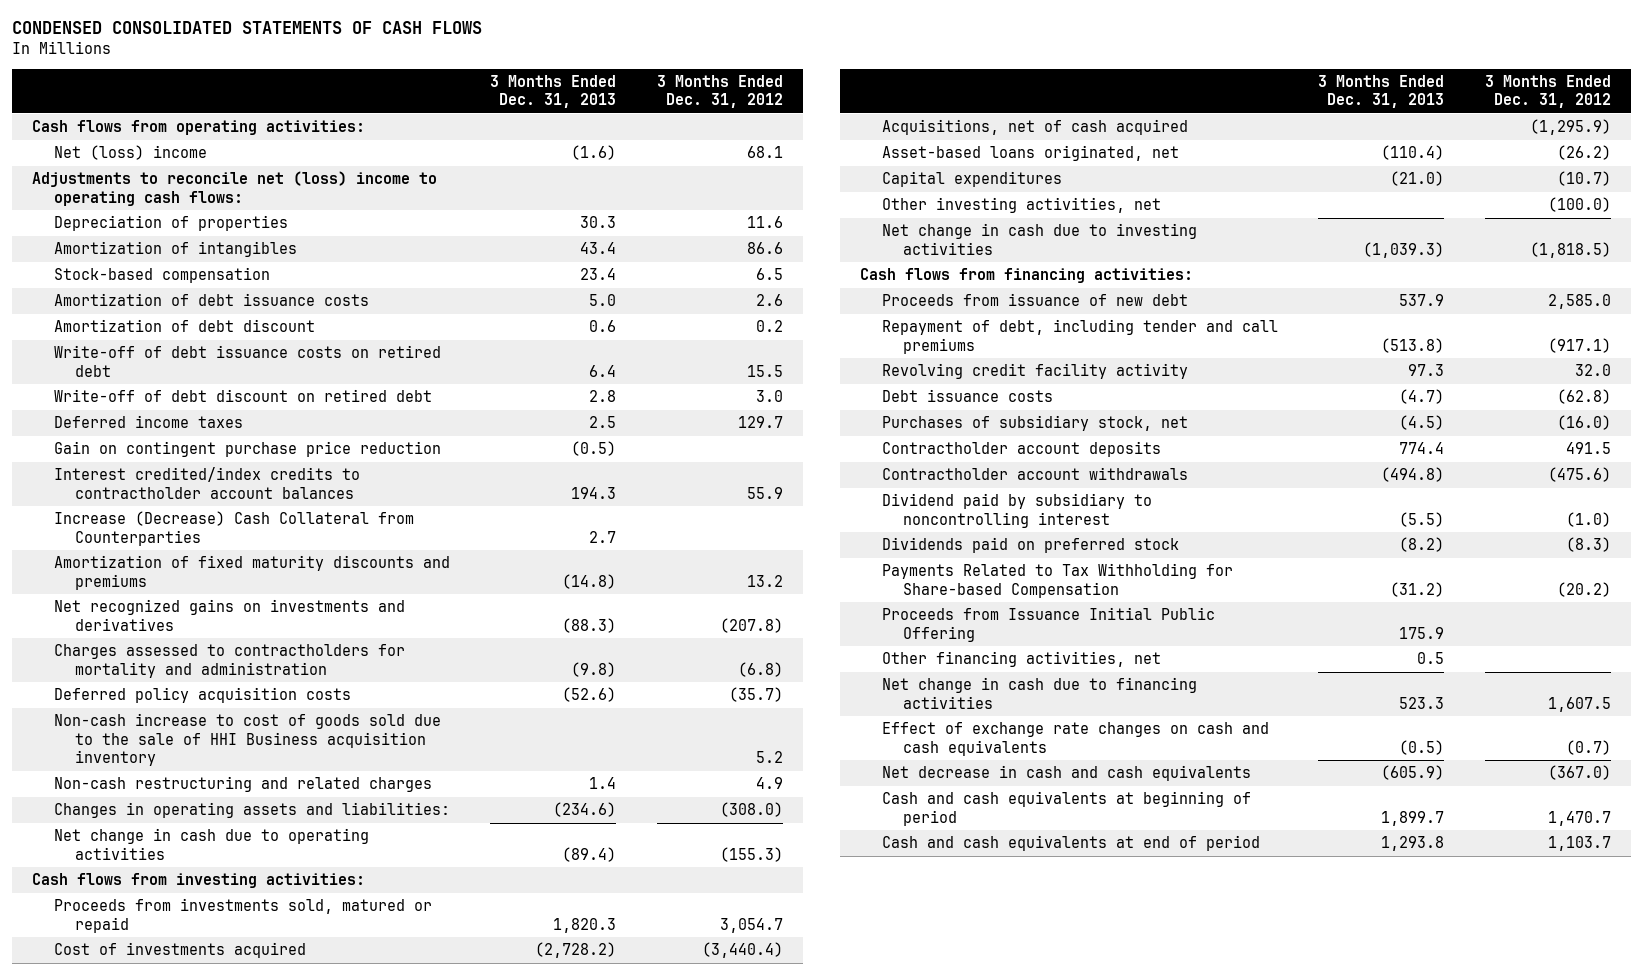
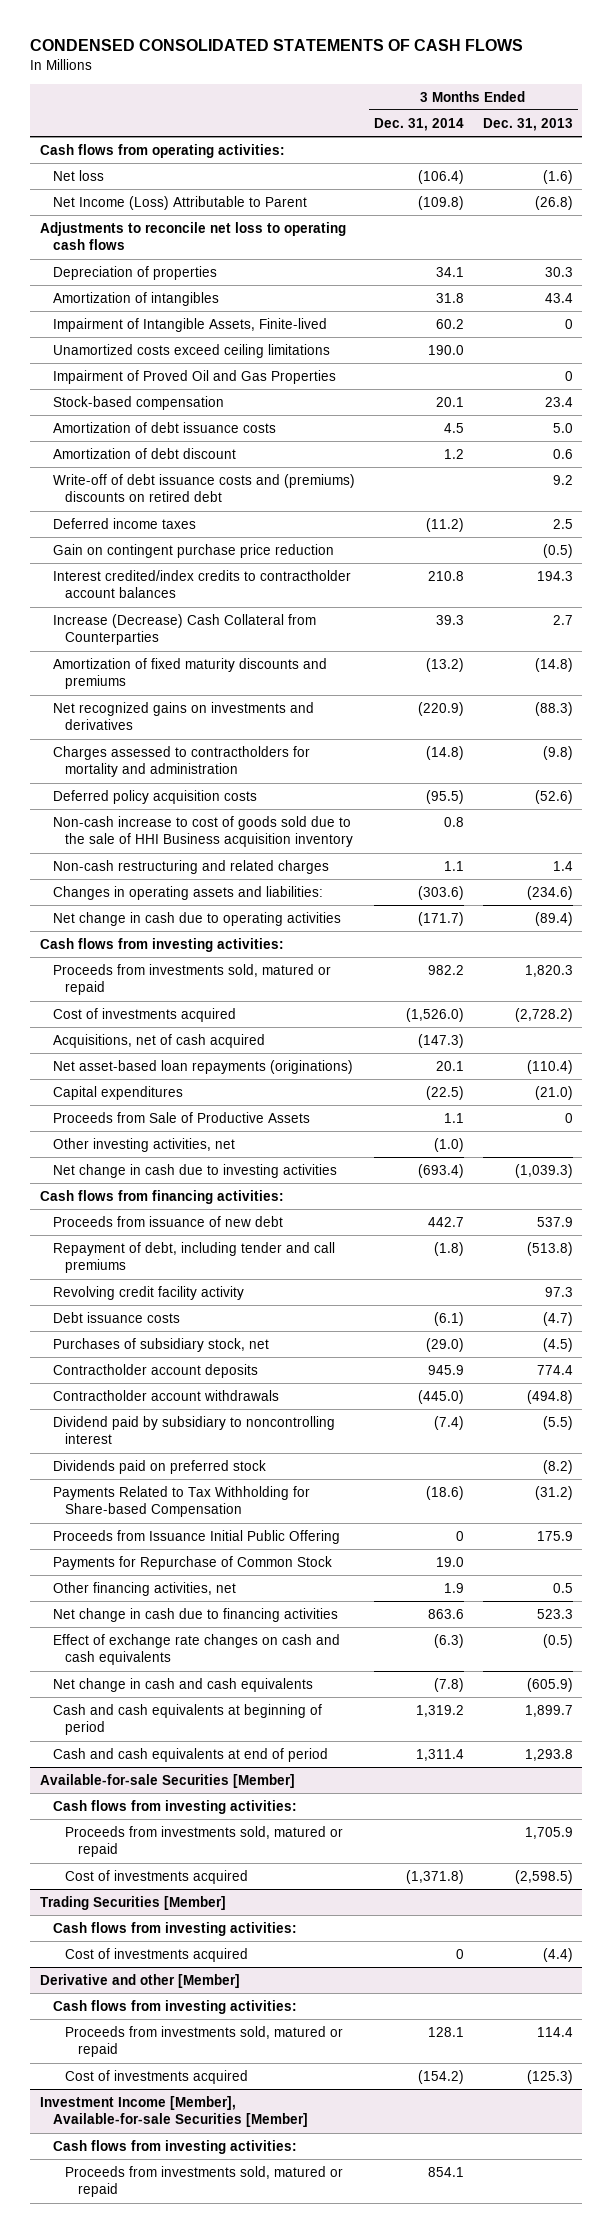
[657,74,784,109] 3 Months Ended Dec. 31, 2012 -> none
none -> [373,117,464,131] Dec. 31, 2014
[53,145,207,161] Net (loss) income -> [52,169,104,181] Net loss
none -> [52,195,307,210] Net Income (Loss) Attributable to Parent
[32,171,438,206] Adjustments to reconcile net (loss) income to operating cash flows: -> [39,221,346,251] Adjustments to reconcile net loss to operating cash flows
none -> [52,317,327,332] Impairment of Intangible Assets, Finite-lived
none -> [52,343,330,358] Unamortized costs exceed ceiling limitations
none -> [52,369,336,384] Impairment of Proved Oil and Gas Properties
[53,389,432,403] Write-off of debt discount on retired debt -> none
[53,345,441,377] Write-off of debt issuance costs on retired debt -> [52,473,355,503] Write-off of debt issuance costs and (premiums) discounts on retired debt
[589,364,617,377] 6.4 -> [552,474,573,485] 9.2
[881,145,1179,162] Asset-based loans originated, net -> [52,1059,353,1074] Net asset-based loan repayments (originations)
none -> [52,1111,310,1123] Proceeds from Sale of Productive Assets
none -> [52,1555,332,1570] Payments for Repurchase of Common Stock
[881,765,1251,782] Net decrease in cash and cash equivalents -> [52,1677,313,1692] Net change in cash and cash equivalents
none -> [39,1773,295,1788] Available-for-sale Securities [Member]
none -> [52,1799,297,1814] Cash flows from investing activities:
none -> [65,1825,344,1858] Proceeds from investments sold, matured or repaid
none -> [65,1869,249,1884] Cost of investments acquired
none -> [39,1895,226,1910] Trading Securities [Member]
none -> [52,1921,297,1936] Cash flows from investing activities:
none -> [65,1947,249,1962] Cost of investments acquired
none -> [39,1973,240,1988] Derivative and other [Member]
none -> [52,1999,297,2014] Cash flows from investing activities:
none -> [65,2025,344,2058] Proceeds from investments sold, matured or repaid
none -> [65,2069,249,2084] Cost of investments acquired
none -> [39,2095,308,2128] Investment Income [Member], Available-for-sale Securities [Member]
none -> [52,2139,297,2154] Cash flows from investing activities:
none -> [65,2165,344,2198] Proceeds from investments sold, matured or repaid

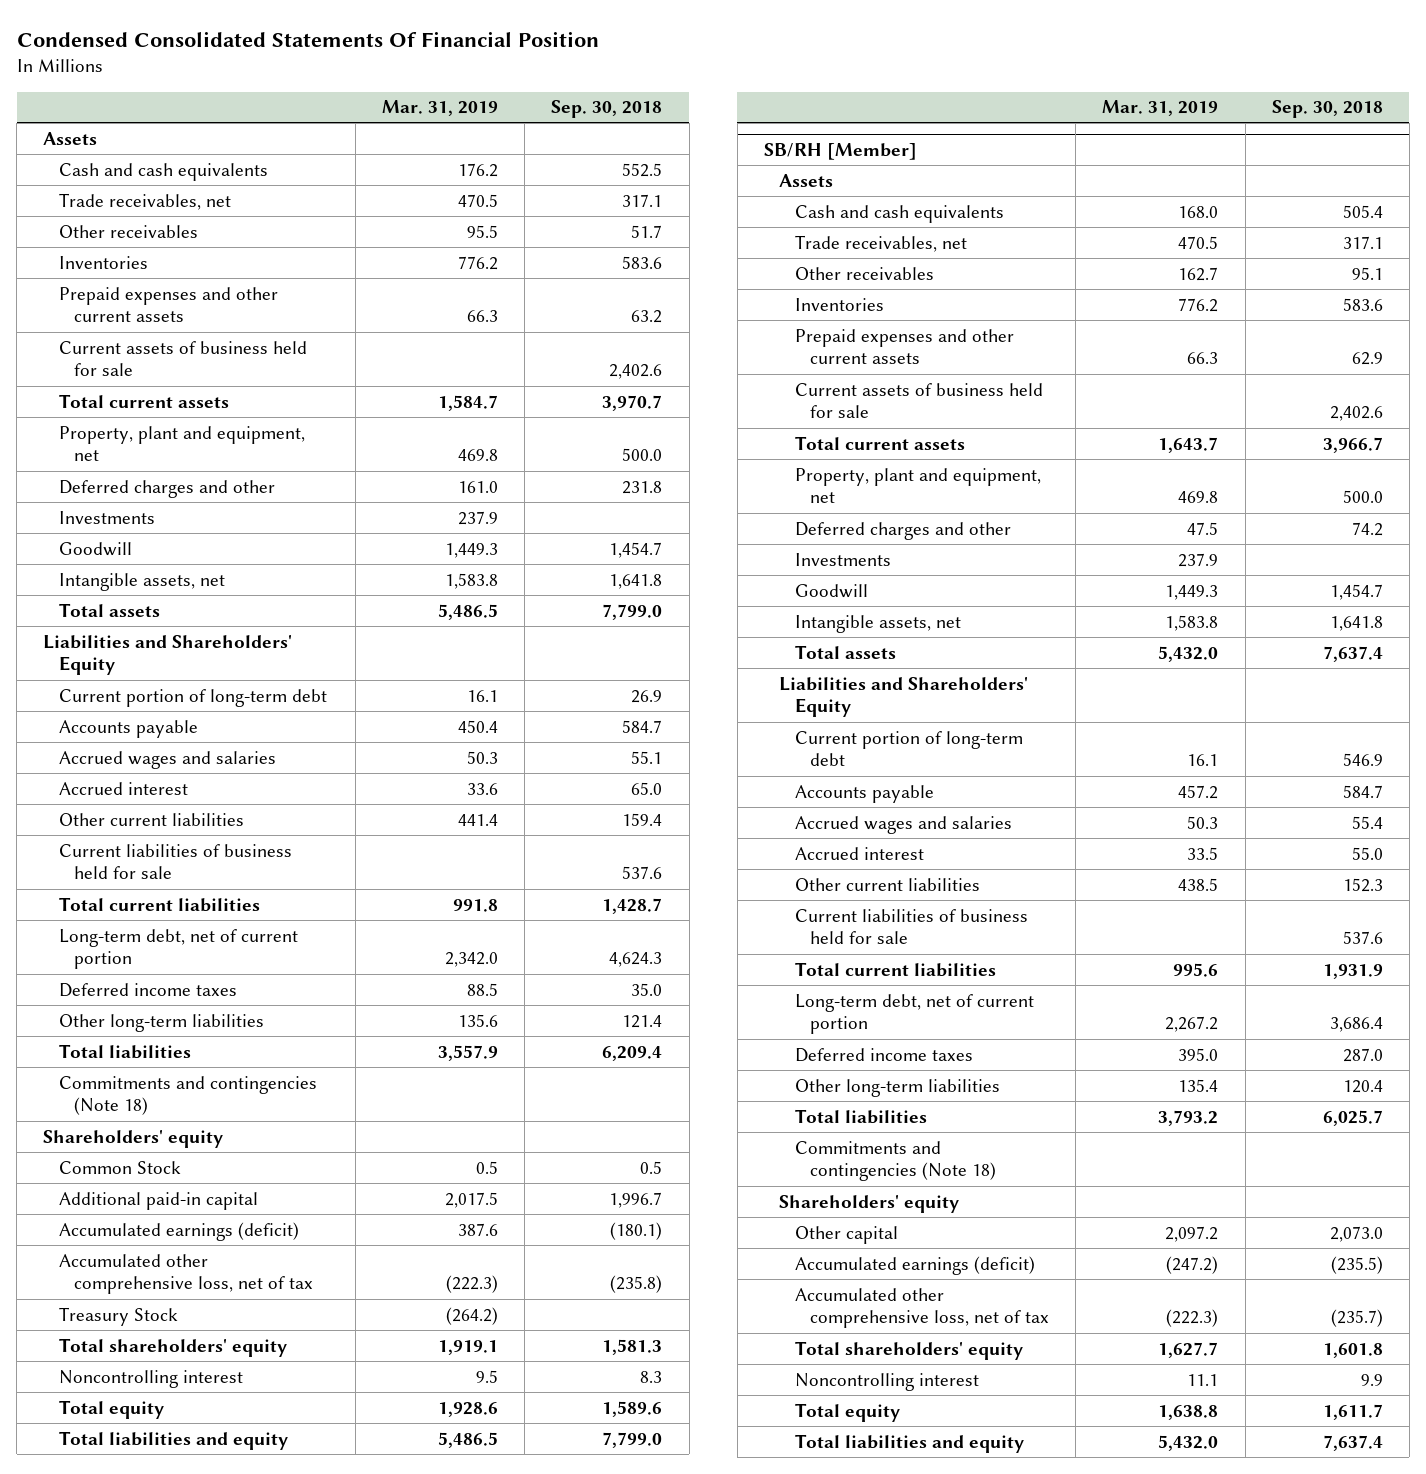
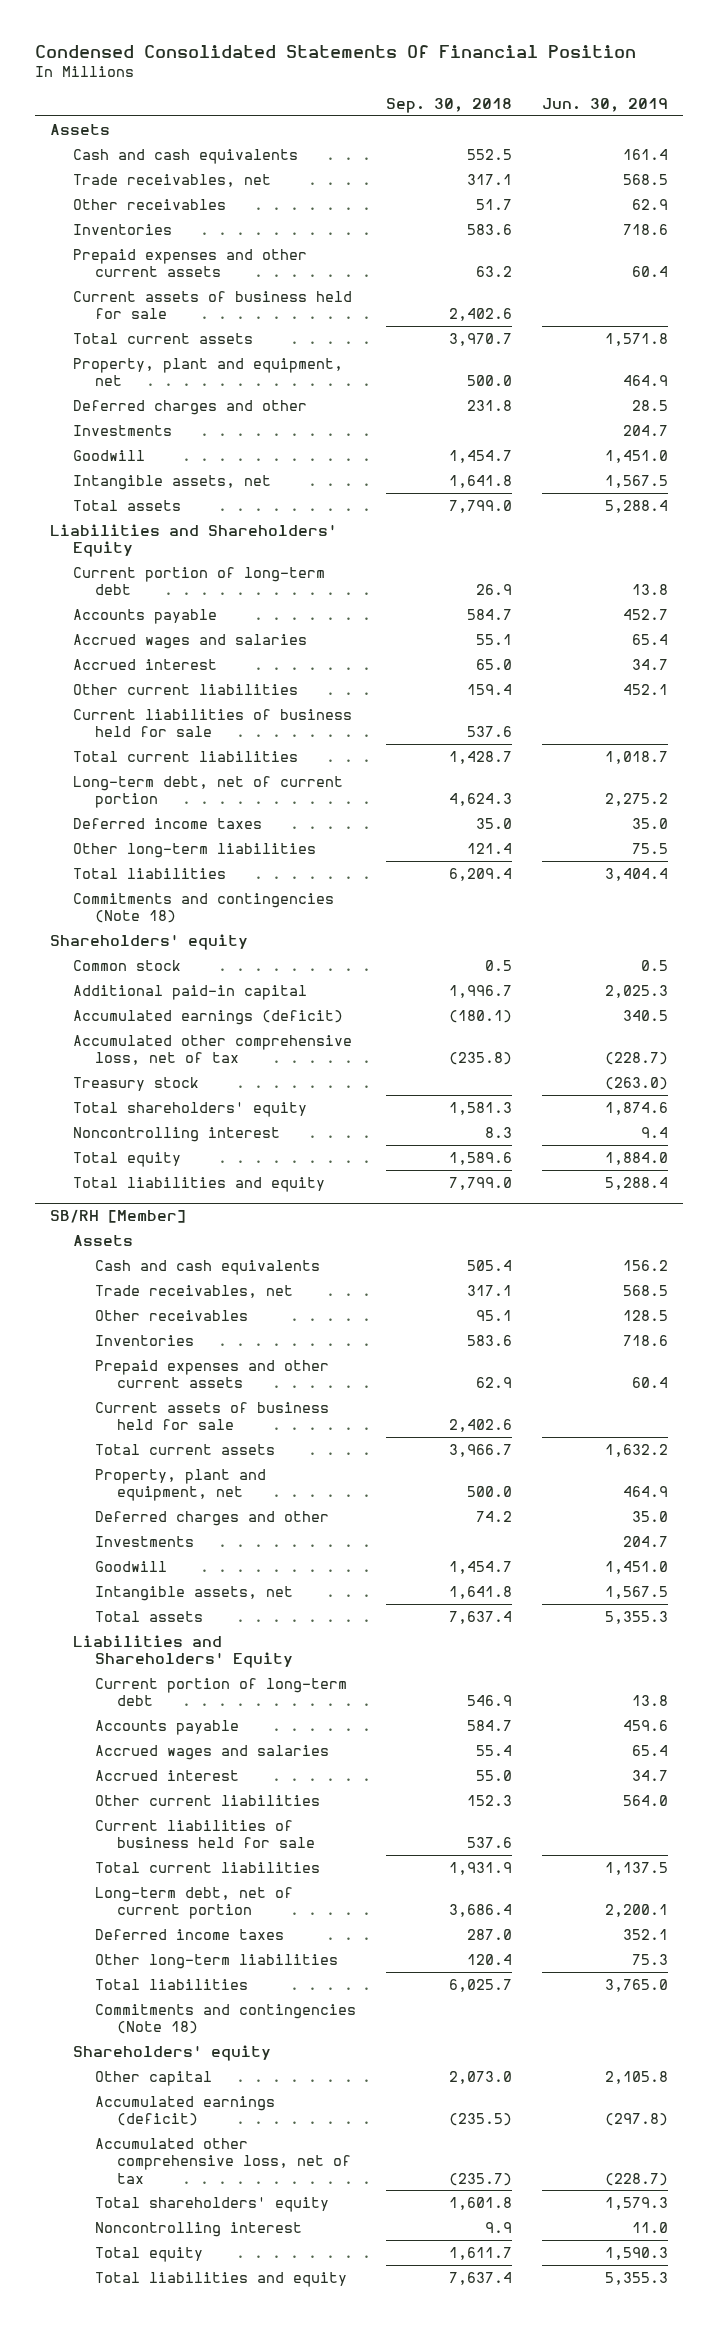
[382,100,499,117] Mar. 31, 2019 -> none
none -> [542,98,669,113] Jun. 30, 2019
[58,1160,181,1174] Common Stock -> [72,959,181,971] Common stock
[58,1306,178,1326] Treasury Stock -> [72,1076,199,1091] Treasury stock

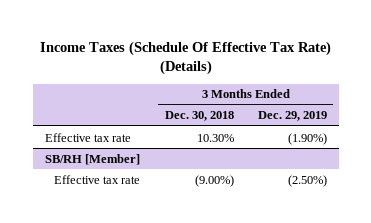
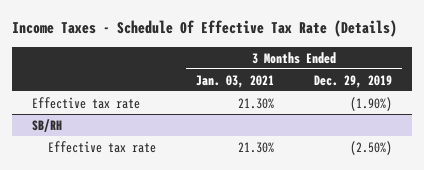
[39,40,331,76] Income Taxes (Schedule Of Effective Tax Rate) (Details) -> [12,20,398,38] Income Taxes - Schedule Of Effective Tax Rate (Details)
[164,111,234,122] Dec. 30, 2018 -> none
none -> [195,74,274,88] Jan. 03, 2021
[44,153,140,165] SB/RH [Member] -> [32,118,63,132] SB/RH

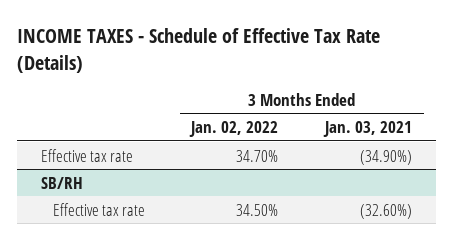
[12,20,398,38] Income Taxes - Schedule Of Effective Tax Rate (Details) -> [17,28,381,73] INCOME TAXES - Schedule of Effective Tax Rate (Details)
[314,74,393,88] Dec. 29, 2019 -> none
none -> [189,121,279,138] Jan. 02, 2022
[237,97,274,109] 21.30% -> [360,149,413,165] (34.90%)
[237,141,274,153] 21.30% -> [360,203,413,219] (32.60%)

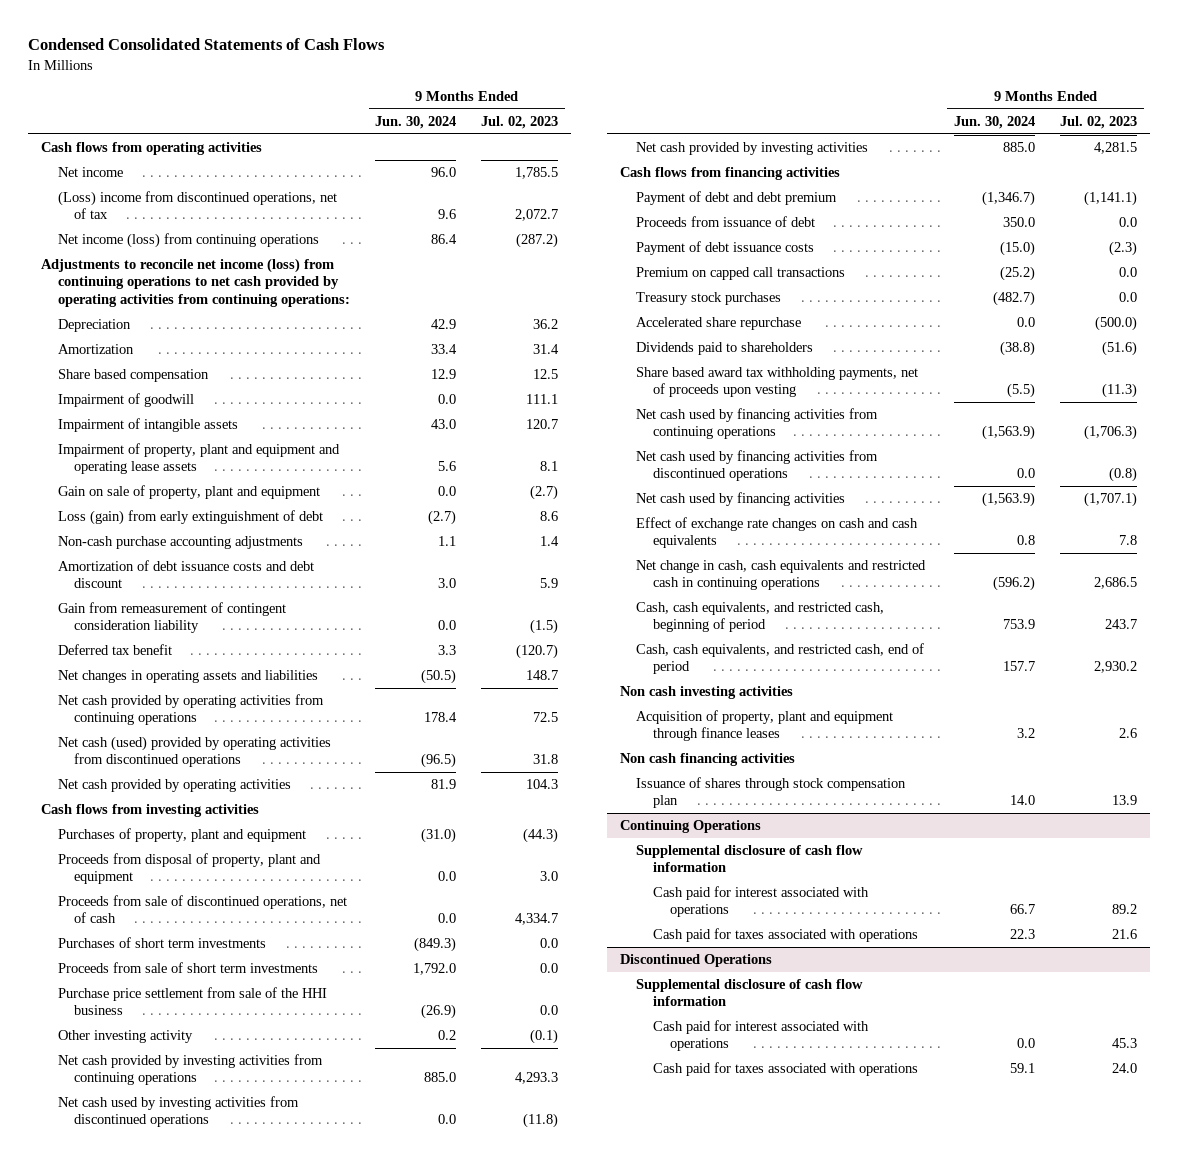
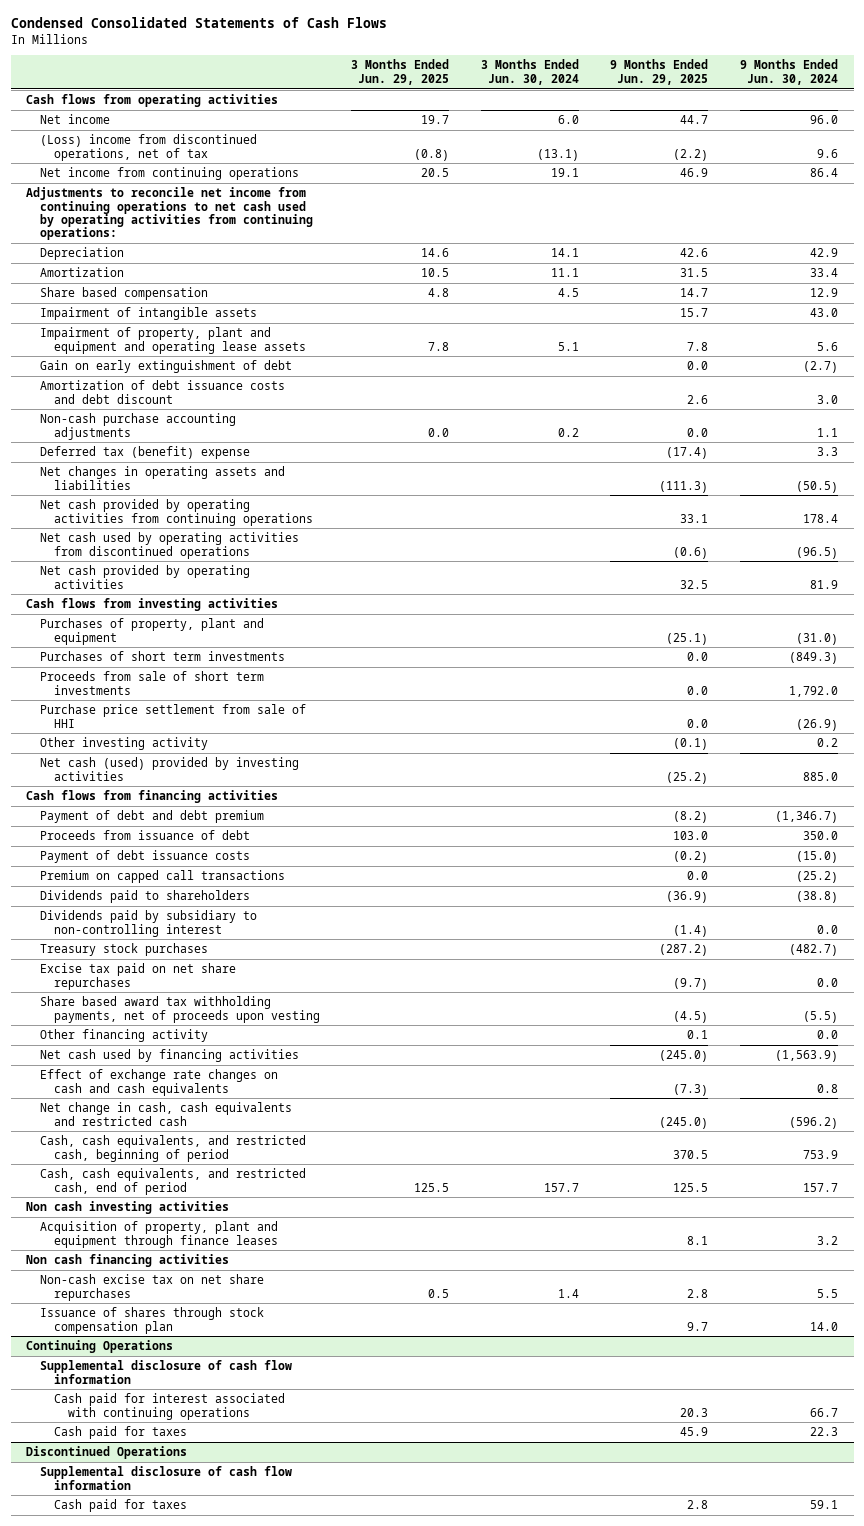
[481,115,559,129] Jul. 02, 2023 -> none
none -> [351,59,450,85] 3 Months Ended Jun. 29, 2025
none -> [480,59,579,85] 3 Months Ended Jun. 30, 2024
none -> [610,59,709,85] 9 Months Ended Jun. 29, 2025
[57,233,319,249] Net income (loss) from continuing operations -> [40,167,300,181] Net income from continuing operations
[40,258,350,307] Adjustments to reconcile net income (loss) from continuing operations to net cash provided by operating activities from continuing operations: -> [26,187,314,241] Adjustments to reconcile net income from continuing operations to net cash used by operating activities from continuing operations:
[57,393,194,408] Impairment of goodwill -> none
[57,485,320,500] Gain on sale of property, plant and equipment -> none
[57,510,323,526] Loss (gain) from early extinguishment of debt -> [40,360,293,374] Gain on early extinguishment of debt
[57,602,286,634] Gain from remeasurement of contingent consideration liability -> none
[57,536,303,550] Non-cash purchase accounting adjustments -> [40,413,237,440] Non-cash purchase accounting adjustments
[57,644,172,656] Deferred tax benefit -> [40,446,251,460] Deferred tax (benefit) expense
[57,736,331,768] Net cash (used) provided by operating activities from discontinued operations -> [40,532,300,559] Net cash used by operating activities from discontinued operations
[57,853,321,885] Proceeds from disposal of property, plant and equipment -> none
[57,895,347,924] Proceeds from sale of discontinued operations, net of cash -> none
[57,987,327,1016] Purchase price settlement from sale of the HHI business -> [40,704,307,728] Purchase price settlement from sale of HHI
[57,1054,323,1086] Net cash provided by investing activities from continuing operations -> none
[57,1096,299,1128] Net cash used by investing activities from discontinued operations -> none
[636,142,869,156] Net cash provided by investing activities -> [40,757,300,781] Net cash (used) provided by investing activities
[636,317,802,331] Accelerated share repurchase -> none
none -> [40,910,258,937] Dividends paid by subsidiary to non-controlling interest
[636,292,782,306] Treasury stock purchases -> [40,943,209,957] Treasury stock purchases
none -> [40,963,237,990] Excise tax paid on net share repurchases
[636,408,879,440] Net cash used by financing activities from continuing operations -> none
[636,450,879,482] Net cash used by financing activities from discontinued operations -> none
none -> [40,1029,209,1043] Other financing activity
[636,560,927,591] Net change in cash, cash equivalents and restricted cash in continuing operations -> [40,1102,293,1126] Net change in cash, cash equivalents and restricted cash
none -> [40,1274,265,1301] Non-cash excise tax on net share repurchases
[653,886,870,918] Cash paid for interest associated with operations -> [53,1393,285,1420] Cash paid for interest associated with continuing operations
[653,928,919,943] Cash paid for taxes associated with operations -> [53,1426,187,1440] Cash paid for taxes
[653,1020,870,1052] Cash paid for interest associated with operations -> none
[653,1062,919,1077] Cash paid for taxes associated with operations -> [53,1499,187,1513] Cash paid for taxes

